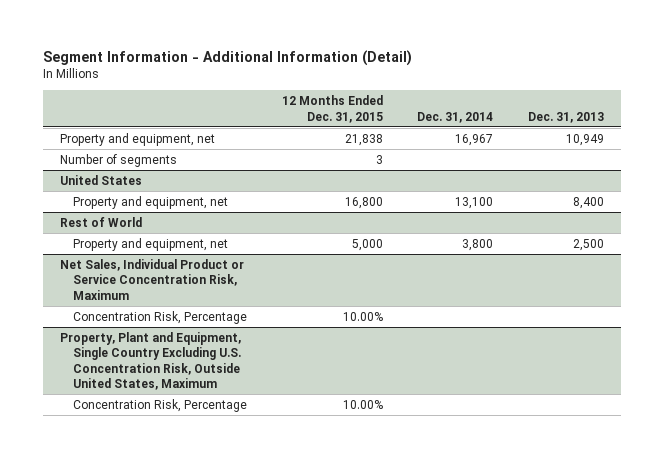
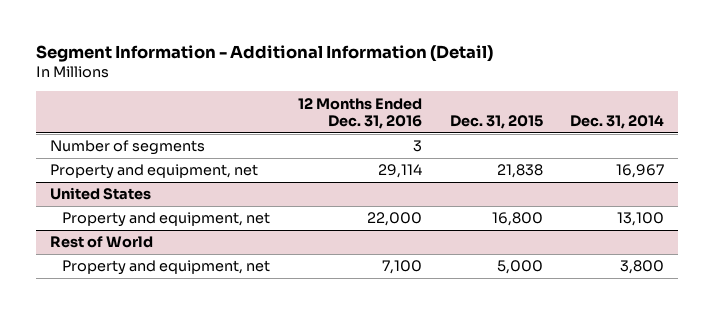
[281,95,383,123] 12 Months Ended Dec. 31, 2015 -> none
[527,111,604,123] Dec. 31, 2013 -> none
none -> [298,97,423,130] 12 Months Ended Dec. 31, 2016
none -> [449,115,543,130] Dec. 31, 2015
[59,132,215,146] Property and equipment, net -> [49,164,258,180] Property and equipment, net
[59,258,244,300] Net Sales, Individual Product or Service Concentration Risk, Maximum -> none
[73,310,248,324] Concentration Risk, Percentage -> none
[59,331,242,391] Property, Plant and Equipment, Single Country Excluding U.S. Concentration Risk, Outside United States, Maximum -> none
[73,398,248,412] Concentration Risk, Percentage -> none

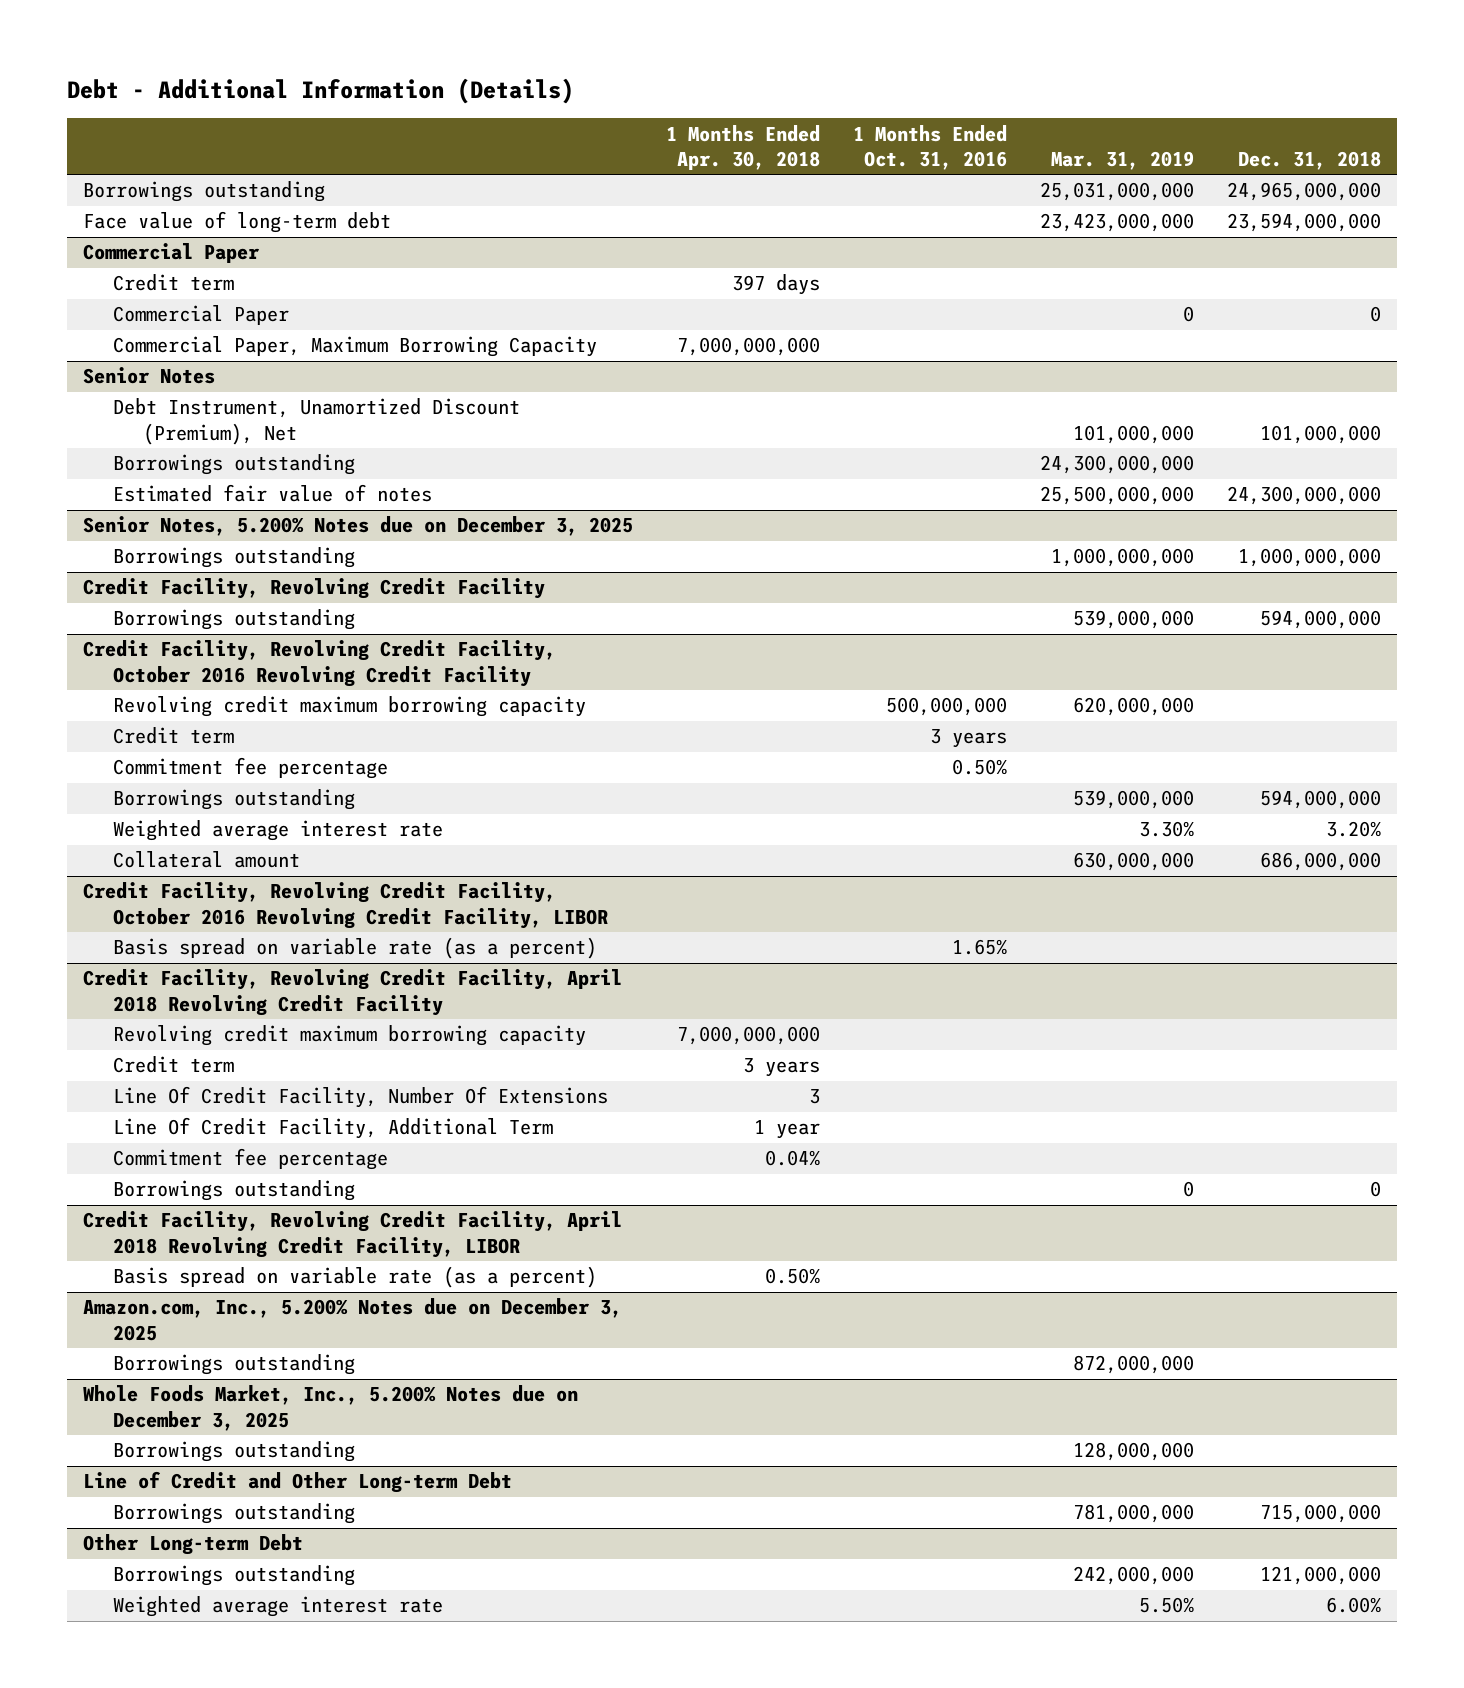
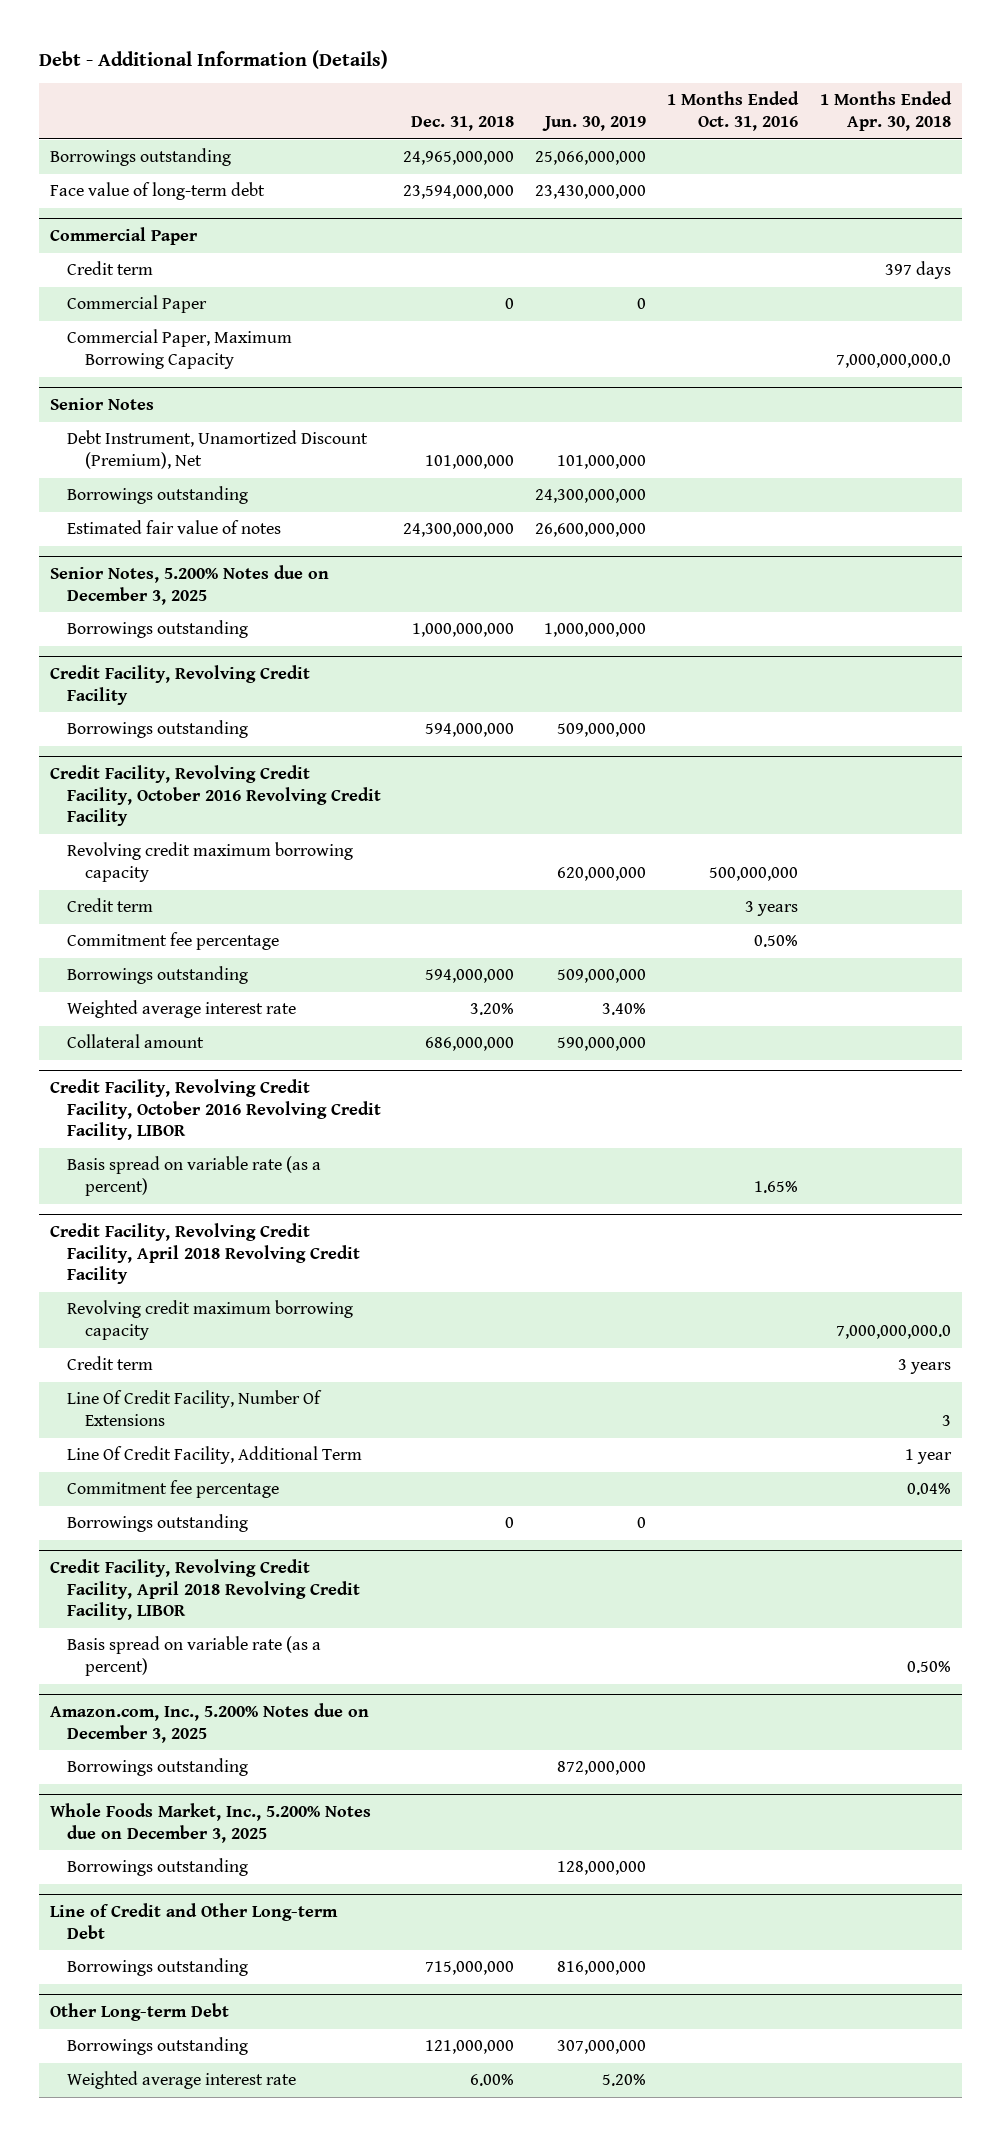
[1050,151,1194,171] Mar. 31, 2019 -> none
none -> [542,115,647,131] Jun. 30, 2019
[677,337,821,357] 7,000,000,000 -> [835,353,951,368] 7,000,000,000.0
[677,1026,821,1046] 7,000,000,000 -> [835,1324,951,1339] 7,000,000,000.0

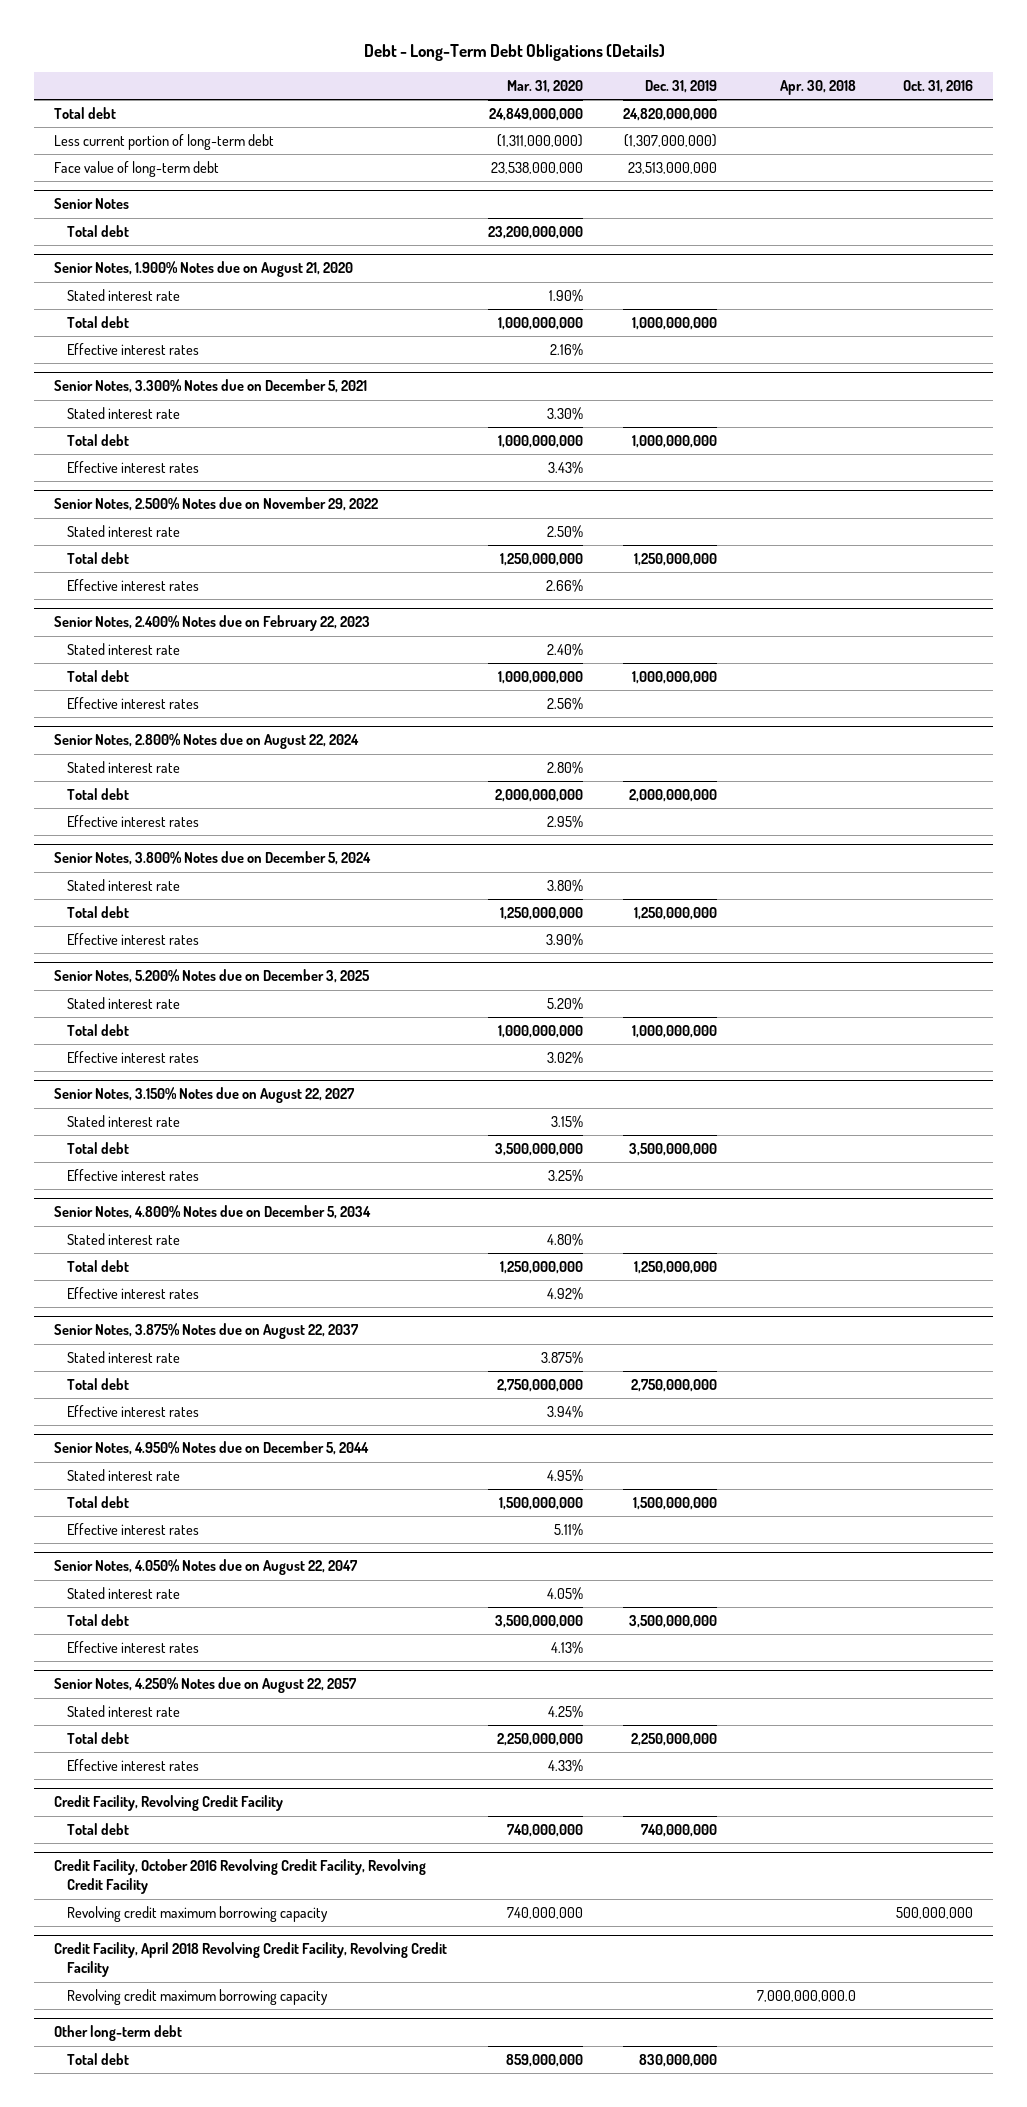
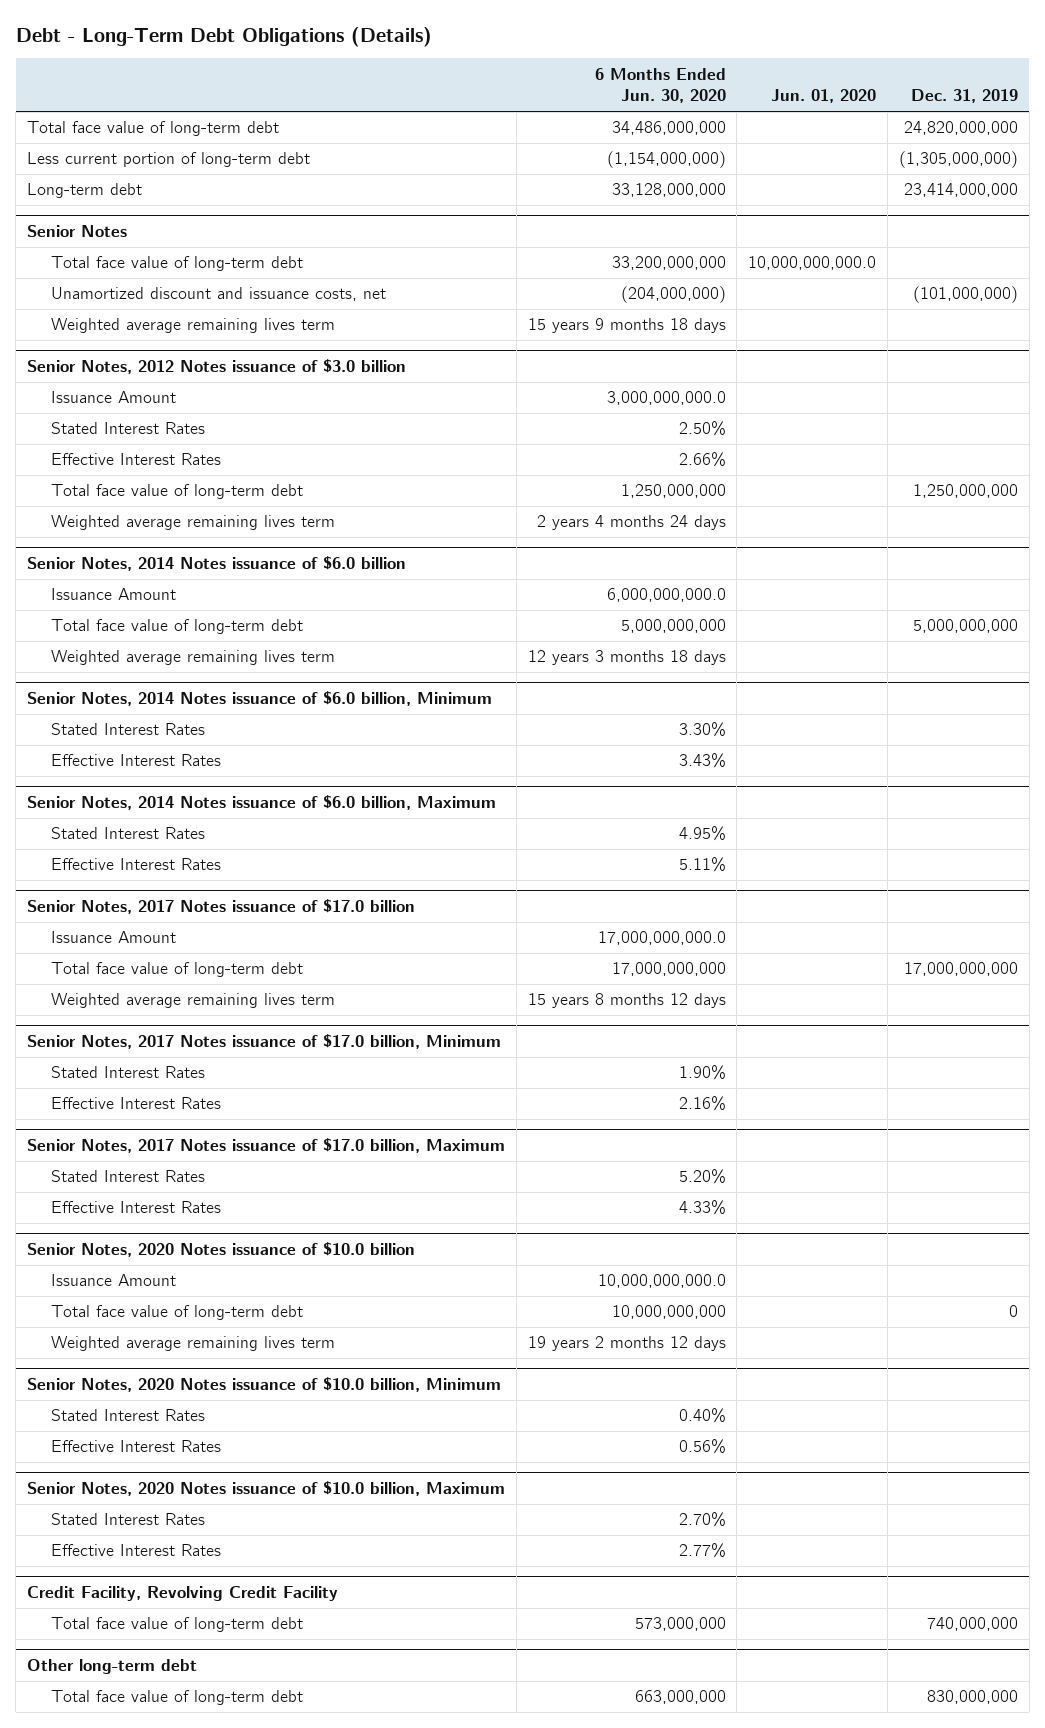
[506,79,583,93] Mar. 31, 2020 -> none
[779,79,856,95] Apr. 30, 2018 -> none
[903,79,974,93] Oct. 31, 2016 -> none
none -> [594,67,726,104] 6 Months Ended Jun. 30, 2020
none -> [771,89,877,104] Jun. 01, 2020
[54,106,117,119] Total debt -> [26,121,279,137] Total face value of long-term debt
[623,133,717,147] (1,307,000,000) -> [898,151,1018,169] (1,305,000,000)
[54,160,220,177] Face value of long-term debt -> [26,183,142,199] Long-term debt
[627,161,717,174] 23,513,000,000 -> [903,183,1018,198] 23,414,000,000
[54,261,354,278] Senior Notes, 1.900% Notes due on August 21, 2020 -> none
[67,288,181,301] Stated interest rate -> none
[67,315,130,328] Total debt -> none
[67,342,200,355] Effective interest rates -> none
[54,379,368,394] Senior Notes, 3.300% Notes due on December 5, 2021 -> none
[67,406,181,419] Stated interest rate -> none
[67,433,130,446] Total debt -> none
[67,460,200,473] Effective interest rates -> none
[54,497,379,512] Senior Notes, 2.500% Notes due on November 29, 2022 -> none
[67,524,181,537] Stated interest rate -> none
[67,551,130,564] Total debt -> none
[67,578,200,591] Effective interest rates -> none
[54,615,371,632] Senior Notes, 2.400% Notes due on February 22, 2023 -> none
[67,642,181,655] Stated interest rate -> none
[67,669,130,682] Total debt -> none
[67,696,200,709] Effective interest rates -> none
[54,733,360,750] Senior Notes, 2.800% Notes due on August 22, 2024 -> none
[67,760,181,773] Stated interest rate -> none
[67,787,130,800] Total debt -> none
[67,814,200,827] Effective interest rates -> none
[54,851,372,866] Senior Notes, 3.800% Notes due on December 5, 2024 -> none
[67,878,181,891] Stated interest rate -> none
[67,905,130,918] Total debt -> none
[67,932,200,945] Effective interest rates -> none
[54,969,371,984] Senior Notes, 5.200% Notes due on December 3, 2025 -> none
[67,996,181,1009] Stated interest rate -> none
[67,1023,130,1036] Total debt -> none
[67,1050,200,1063] Effective interest rates -> none
[54,1087,356,1104] Senior Notes, 3.150% Notes due on August 22, 2027 -> none
[67,1114,181,1127] Stated interest rate -> none
[67,1141,130,1154] Total debt -> none
[67,1168,200,1181] Effective interest rates -> none
[54,1205,372,1220] Senior Notes, 4.800% Notes due on December 5, 2034 -> none
[67,1232,181,1245] Stated interest rate -> none
[67,1259,130,1272] Total debt -> none
[67,1286,200,1299] Effective interest rates -> none
[54,1323,360,1340] Senior Notes, 3.875% Notes due on August 22, 2037 -> none
[67,1350,181,1363] Stated interest rate -> none
[67,1377,130,1390] Total debt -> none
[67,1404,200,1417] Effective interest rates -> none
[54,1441,370,1456] Senior Notes, 4.950% Notes due on December 5, 2044 -> none
[67,1468,181,1481] Stated interest rate -> none
[67,1495,130,1508] Total debt -> none
[67,1522,200,1535] Effective interest rates -> none
[54,1559,359,1576] Senior Notes, 4.050% Notes due on August 22, 2047 -> none
[67,1586,181,1599] Stated interest rate -> none
[67,1613,130,1626] Total debt -> none
[67,1640,200,1653] Effective interest rates -> none
[54,1677,358,1694] Senior Notes, 4.250% Notes due on August 22, 2057 -> none
[67,1704,181,1717] Stated interest rate -> none
[67,1731,130,1744] Total debt -> none
[67,1758,200,1771] Effective interest rates -> none
[67,224,130,237] Total debt -> [50,256,303,272] Total face value of long-term debt
none -> [50,287,386,302] Unamortized discount and issuance costs, net
none -> [50,318,335,334] Weighted average remaining lives term
none -> [26,359,406,375] Senior Notes, 2012 Notes issuance of $3.0 billion
none -> [50,391,176,404] Issuance Amount
none -> [50,422,205,435] Stated Interest Rates
none -> [50,453,221,466] Effective Interest Rates
none -> [50,484,303,500] Total face value of long-term debt
none -> [50,515,335,531] Weighted average remaining lives term
none -> [26,556,406,572] Senior Notes, 2014 Notes issuance of $6.0 billion
none -> [50,588,176,601] Issuance Amount
none -> [50,619,303,635] Total face value of long-term debt
none -> [50,650,335,666] Weighted average remaining lives term
none -> [26,691,492,707] Senior Notes, 2014 Notes issuance of $6.0 billion, Minimum
none -> [50,723,205,736] Stated Interest Rates
none -> [50,754,221,767] Effective Interest Rates
none -> [26,795,496,811] Senior Notes, 2014 Notes issuance of $6.0 billion, Maximum
none -> [50,827,205,840] Stated Interest Rates
none -> [50,858,221,871] Effective Interest Rates
none -> [26,899,415,915] Senior Notes, 2017 Notes issuance of $17.0 billion
none -> [50,931,176,944] Issuance Amount
none -> [50,962,303,978] Total face value of long-term debt
none -> [50,993,335,1009] Weighted average remaining lives term
none -> [26,1034,501,1050] Senior Notes, 2017 Notes issuance of $17.0 billion, Minimum
none -> [50,1066,205,1079] Stated Interest Rates
none -> [50,1097,221,1110] Effective Interest Rates
none -> [26,1138,505,1154] Senior Notes, 2017 Notes issuance of $17.0 billion, Maximum
none -> [50,1170,205,1183] Stated Interest Rates
none -> [50,1201,221,1214] Effective Interest Rates
none -> [26,1242,415,1258] Senior Notes, 2020 Notes issuance of $10.0 billion
none -> [50,1274,176,1287] Issuance Amount
none -> [50,1305,303,1321] Total face value of long-term debt
none -> [50,1336,335,1352] Weighted average remaining lives term
none -> [26,1377,501,1393] Senior Notes, 2020 Notes issuance of $10.0 billion, Minimum
none -> [50,1409,205,1422] Stated Interest Rates
none -> [50,1440,221,1453] Effective Interest Rates
none -> [26,1481,505,1497] Senior Notes, 2020 Notes issuance of $10.0 billion, Maximum
none -> [50,1513,205,1526] Stated Interest Rates
none -> [50,1544,221,1557] Effective Interest Rates
[54,1859,427,1895] Credit Facility, October 2016 Revolving Credit Facility, Revolving Credit Facility -> none
[67,1905,329,1922] Revolving credit maximum borrowing capacity -> none
[54,1942,448,1978] Credit Facility, April 2018 Revolving Credit Facility, Revolving Credit Facility -> none
[67,1988,329,2005] Revolving credit maximum borrowing capacity -> none
[67,1822,130,1835] Total debt -> [50,1617,303,1633] Total face value of long-term debt
[67,2052,130,2065] Total debt -> [50,1690,303,1706] Total face value of long-term debt

